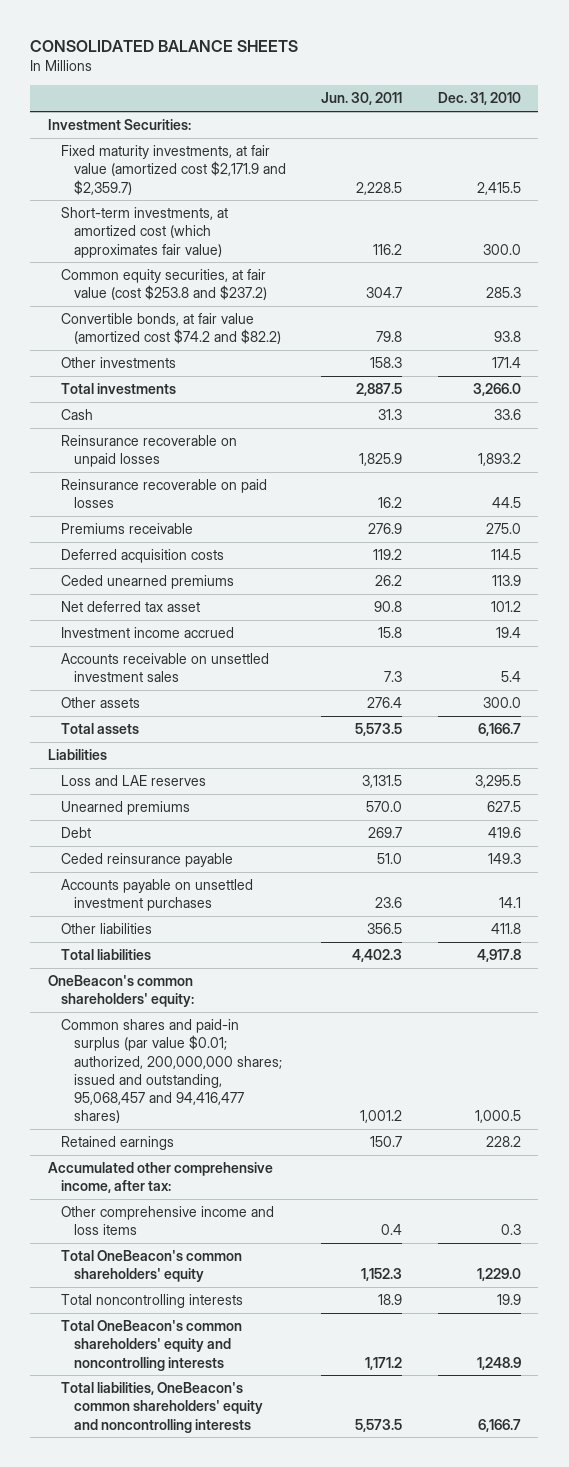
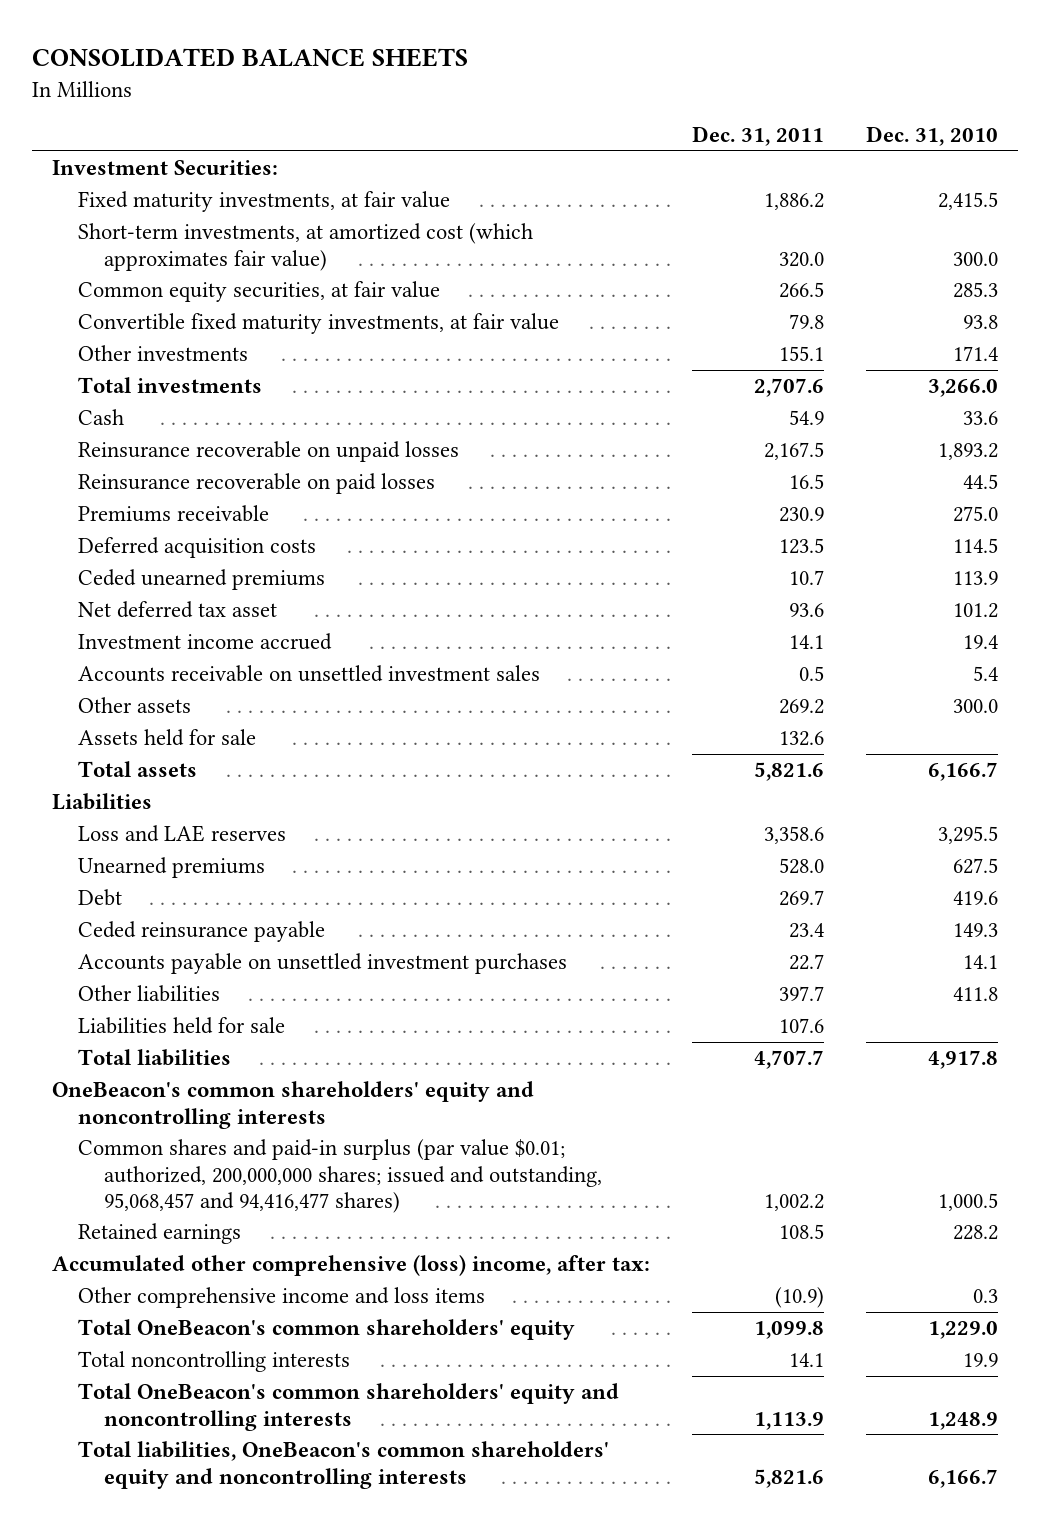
[321,92,403,106] Jun. 30, 2011 -> none
none -> [691,126,824,147] Dec. 31, 2011
[60,145,286,195] Fixed maturity investments, at fair value (amortized cost $2,171.9 and $2,359.7) -> [78,191,451,213] Fixed maturity investments, at fair value
[60,269,267,301] Common equity securities, at fair value (cost $253.8 and $237.2) -> [78,281,441,303] Common equity securities, at fair value
[60,313,281,345] Convertible bonds, at fair value (amortized cost $74.2 and $82.2) -> [78,313,560,335] Convertible fixed maturity investments, at fair value
none -> [78,729,257,747] Assets held for sale
none -> [78,1017,286,1035] Liabilities held for sale
[47,975,194,1008] OneBeacon's common shareholders' equity: -> [52,1081,535,1129] OneBeacon's common shareholders' equity and noncontrolling interests
[47,1162,273,1194] Accumulated other comprehensive income, after tax: -> [52,1255,651,1277] Accumulated other comprehensive (loss) income, after tax:

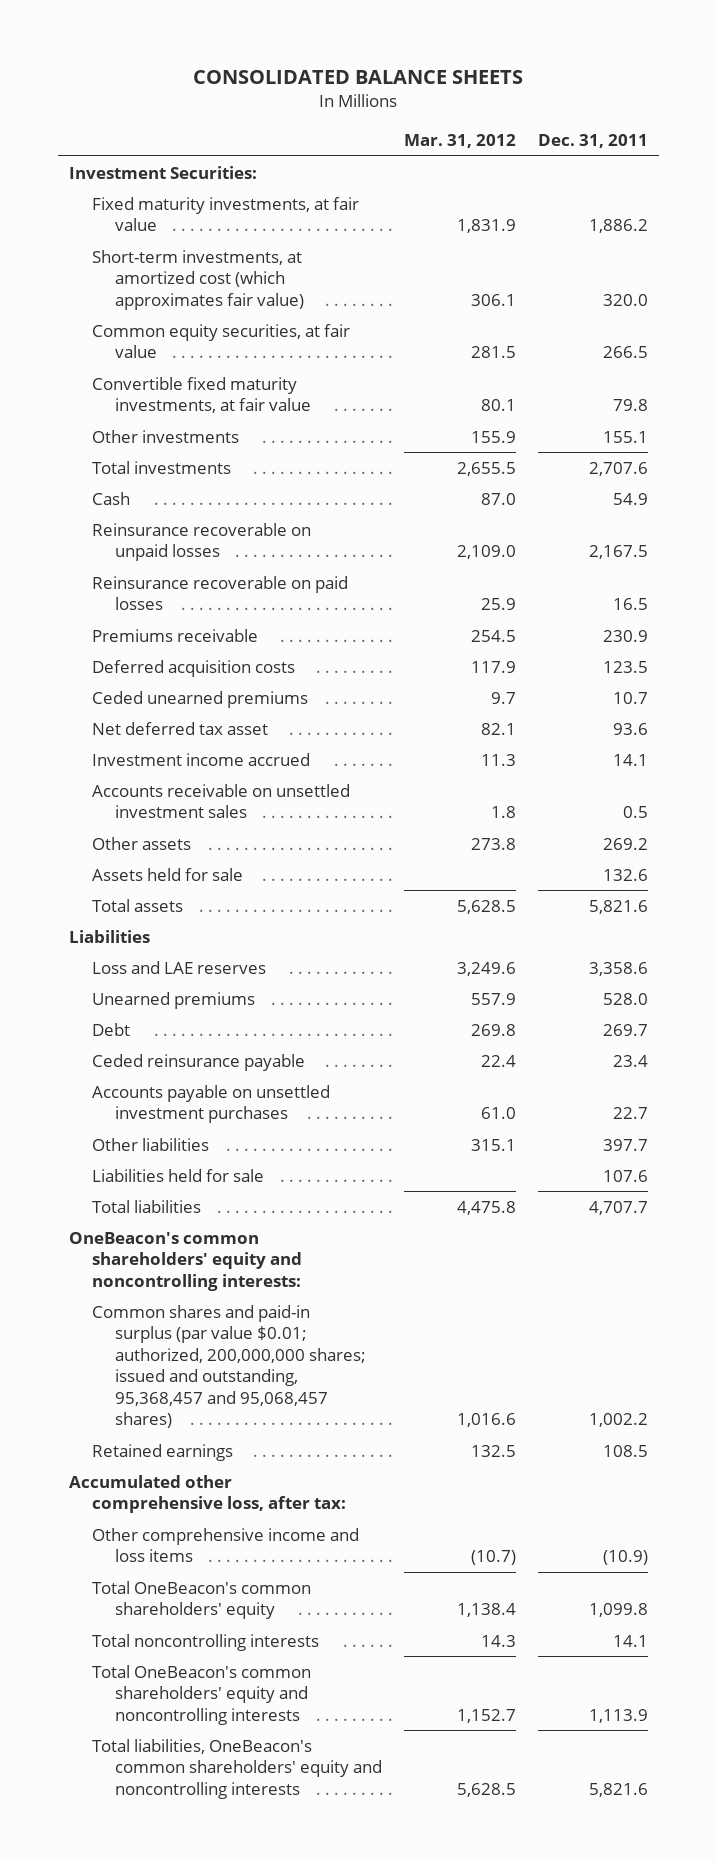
[865,126,998,147] Dec. 31, 2010 -> none
none -> [403,134,516,149] Mar. 31, 2012
[52,1081,535,1129] OneBeacon's common shareholders' equity and noncontrolling interests -> [69,1231,302,1291] OneBeacon's common shareholders' equity and noncontrolling interests:
[78,1139,603,1213] Common shares and paid-in surplus (par value $0.01; authorized, 200,000,000 shares; issued and outstanding, 95,068,457 and 94,416,477 shares) -> [91,1304,366,1429] Common shares and paid-in surplus (par value $0.01; authorized, 200,000,000 shares; issued and outstanding, 95,368,457 and 95,068,457 shares)
[52,1255,651,1277] Accumulated other comprehensive (loss) income, after tax: -> [69,1474,346,1514] Accumulated other comprehensive loss, after tax:

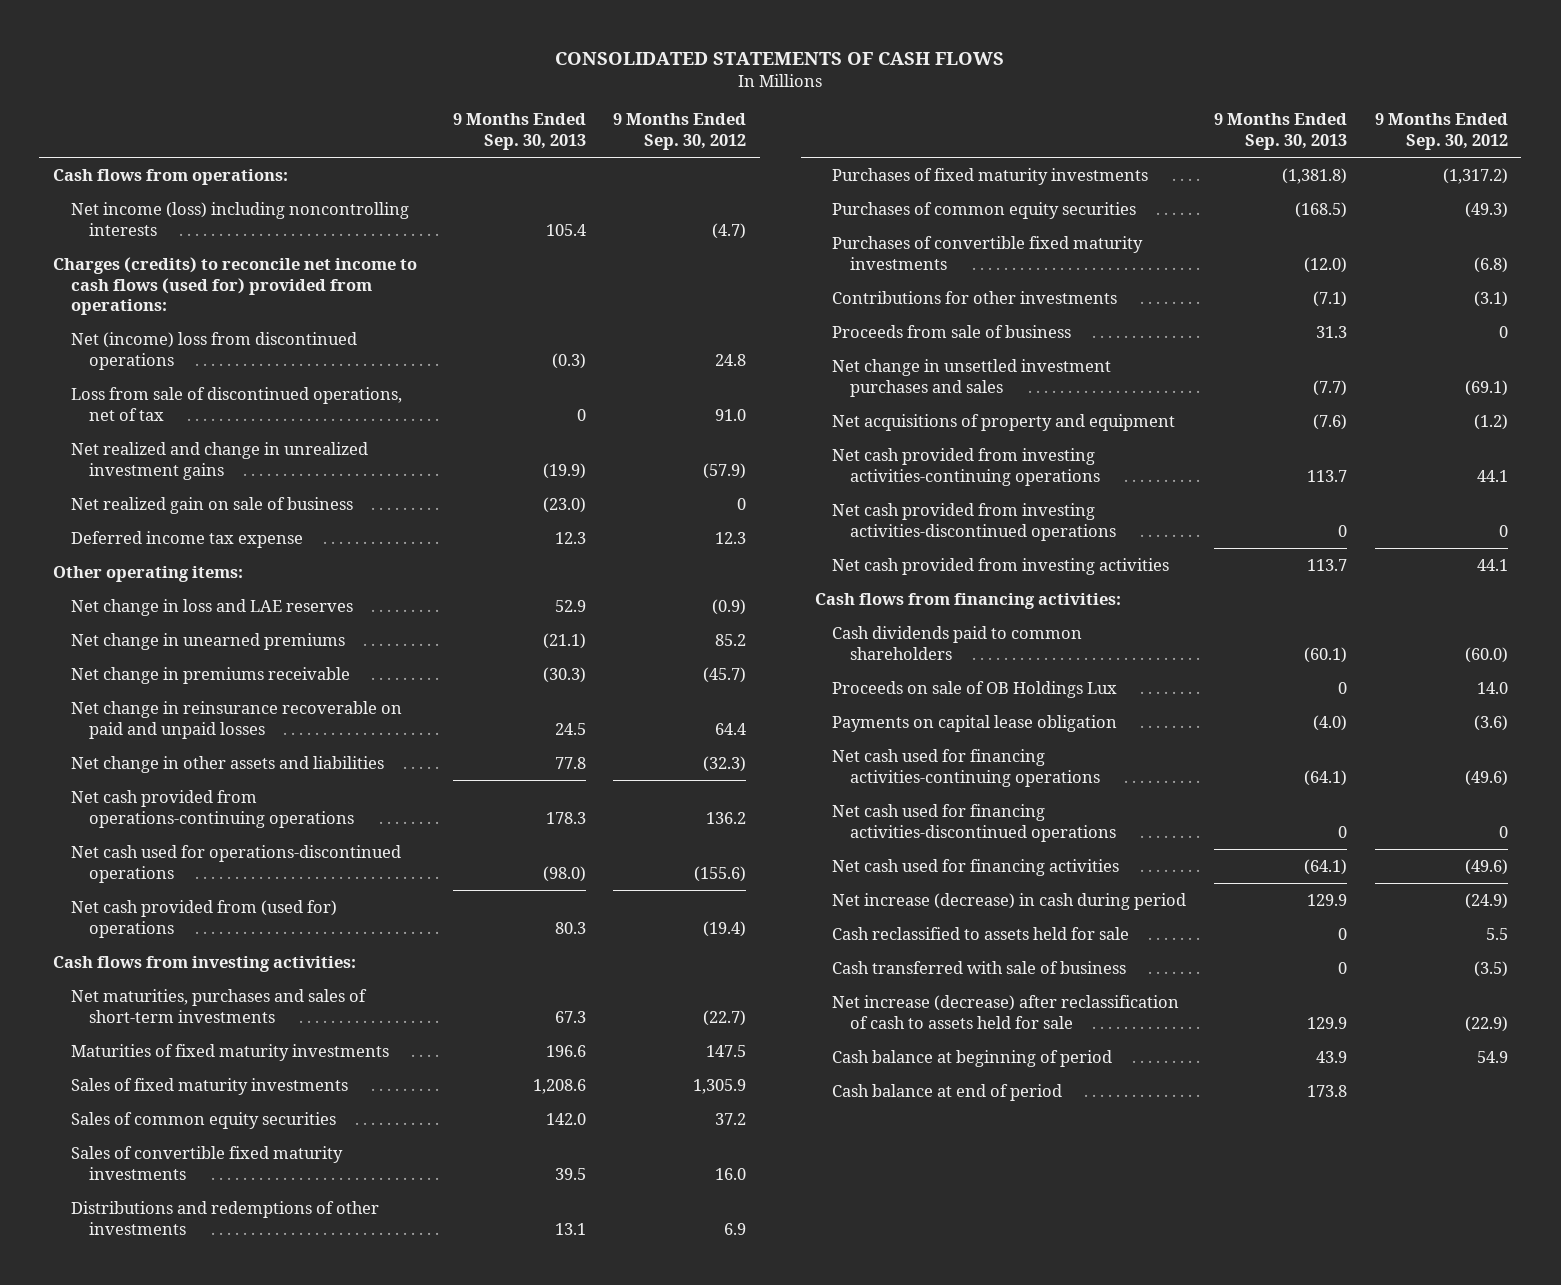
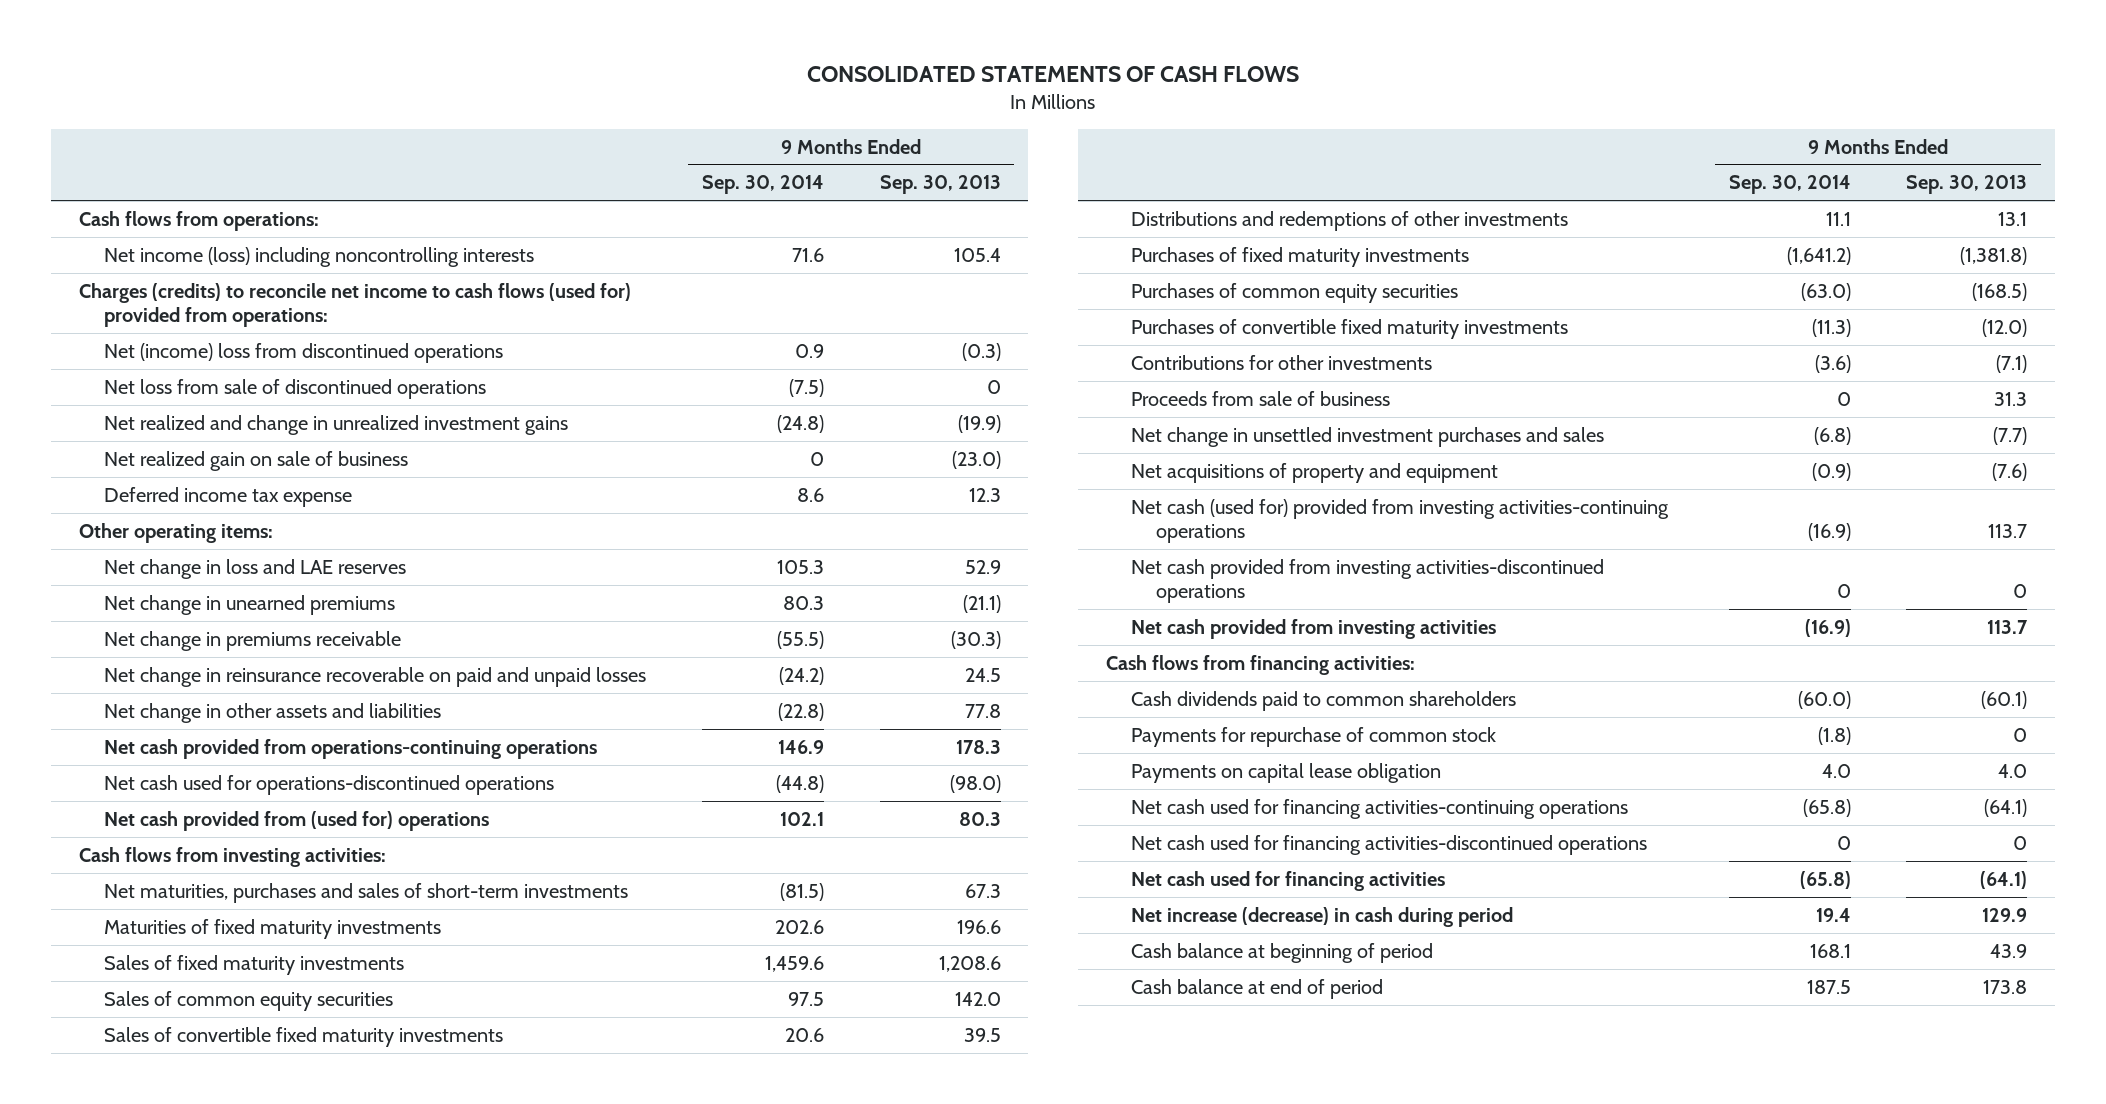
[613,113,747,151] 9 Months Ended Sep. 30, 2012 -> none
none -> [701,175,824,195] Sep. 30, 2014
[71,386,403,421] Loss from sale of discontinued operations, net of tax -> [104,378,487,399] Net loss from sale of discontinued operations
[832,447,1101,486] Net cash provided from investing activities-continuing operations -> [1130,498,1669,544] Net cash (used for) provided from investing activities-continuing operations
[832,680,1118,698] Proceeds on sale of OB Holdings Lux -> none
none -> [1130,726,1496,747] Payments for repurchase of common stock
[1313,714,1348,731] (4.0) -> [1998,763,2028,778] 4.0
[832,926,1130,940] Cash reclassified to assets held for sale -> none
[832,960,1127,974] Cash transferred with sale of business -> none
[832,994,1180,1029] Net increase (decrease) after reclassification of cash to assets held for sale -> none

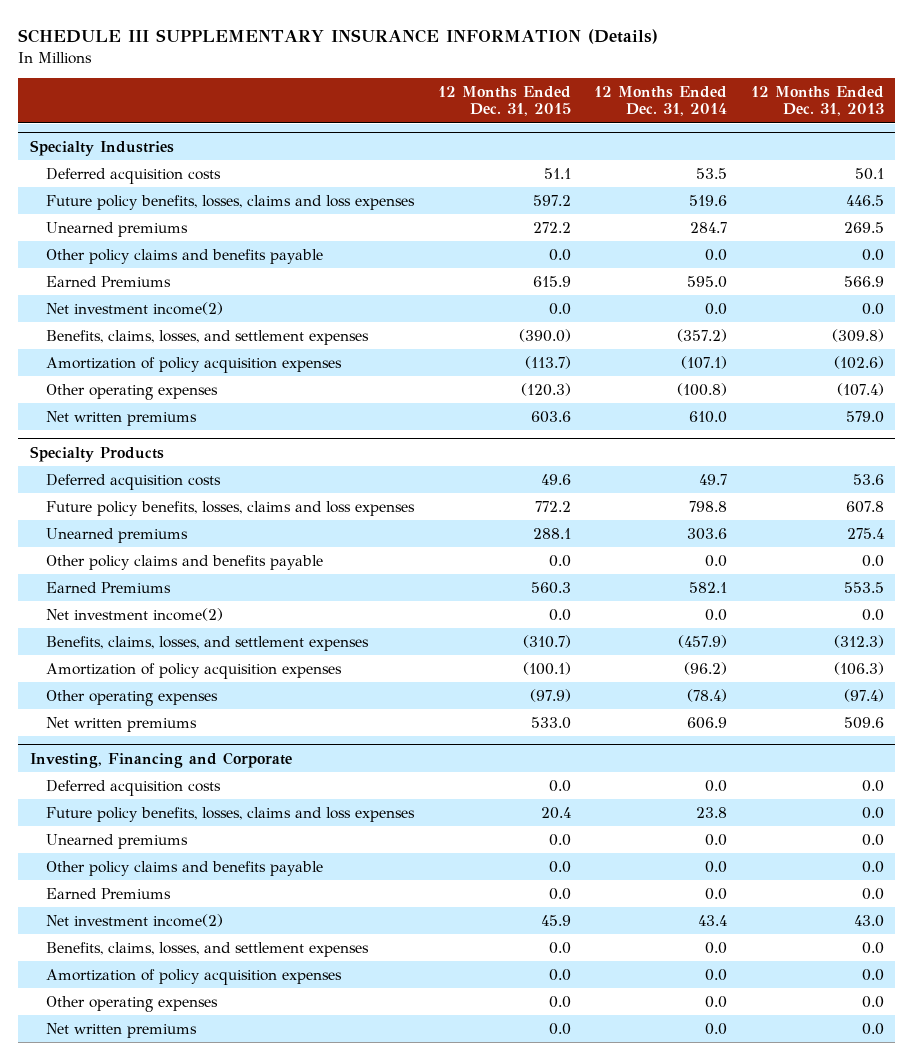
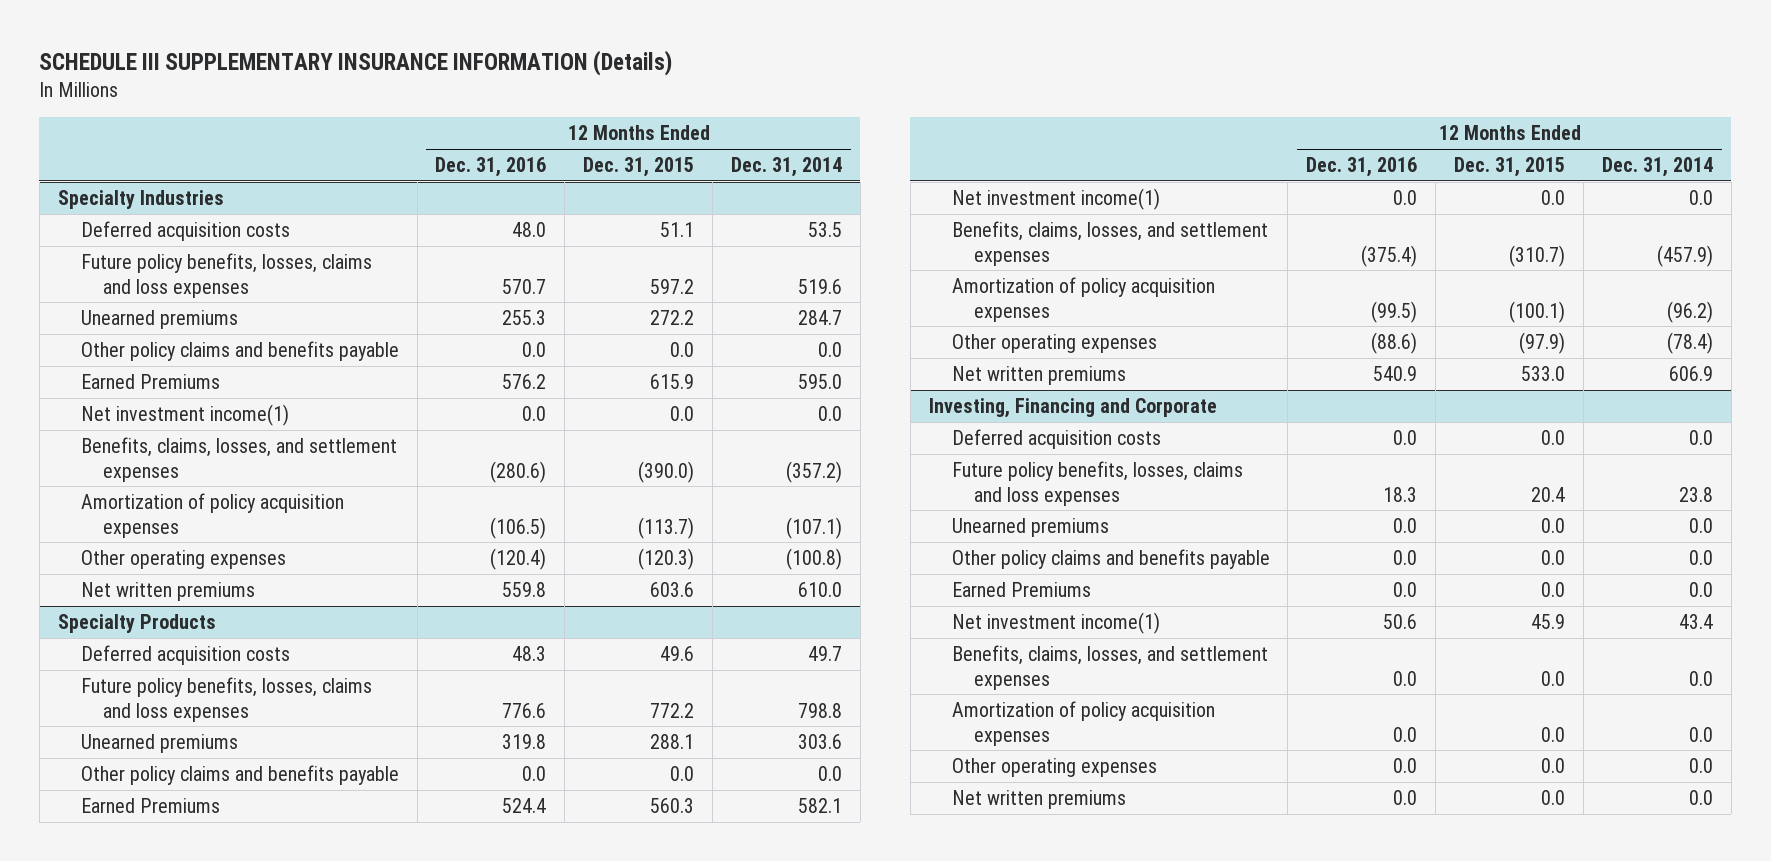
[750,85,884,117] 12 Months Ended Dec. 31, 2013 -> none
none -> [435,157,547,178] Dec. 31, 2016
[46,301,224,315] Net investment income(2) -> [80,404,289,427] Net investment income(1)
[46,607,224,621] Net investment income(2) -> [951,188,1160,211] Net investment income(1)
[46,913,224,927] Net investment income(2) -> [951,612,1160,635] Net investment income(1)

